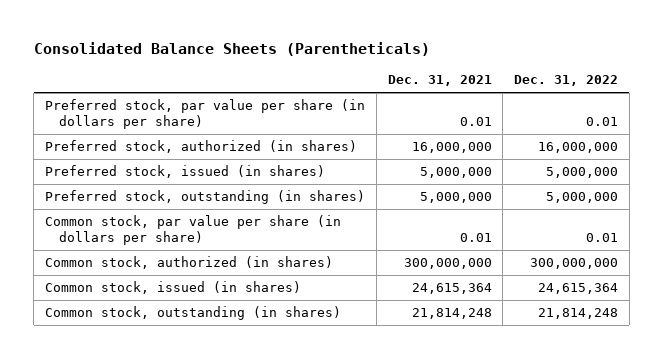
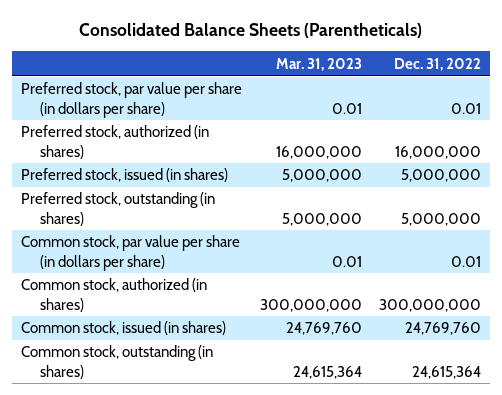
[387,75,492,87] Dec. 31, 2021 -> none
none -> [275,57,362,71] Mar. 31, 2023
[538,283,619,295] 24,615,364 -> [405,322,482,336] 24,769,760
[538,308,619,320] 21,814,248 -> [412,365,482,379] 24,615,364

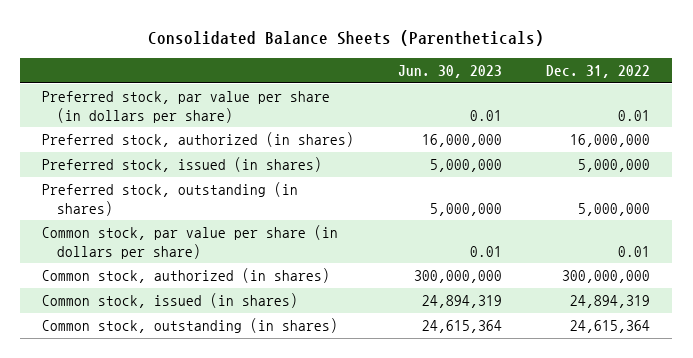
[275,57,362,71] Mar. 31, 2023 -> none
none -> [398,65,503,79] Jun. 30, 2023
[405,322,482,336] 24,769,760 -> [570,295,651,309] 24,894,319

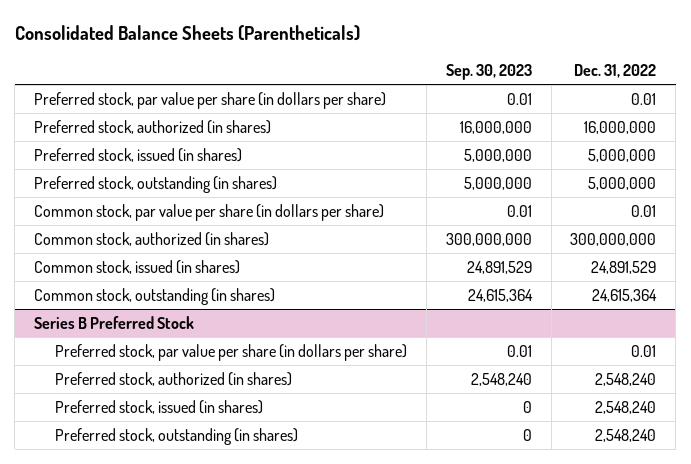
[398,65,503,79] Jun. 30, 2023 -> none
none -> [445,63,532,80] Sep. 30, 2023
[570,295,651,309] 24,894,319 -> [591,261,657,275] 24,891,529
none -> [34,316,195,330] Series B Preferred Stock
none -> [55,344,408,362] Preferred stock, par value per share (in dollars per share)
none -> [55,372,293,387] Preferred stock, authorized (in shares)
none -> [55,400,264,415] Preferred stock, issued (in shares)
none -> [55,428,299,446] Preferred stock, outstanding (in shares)

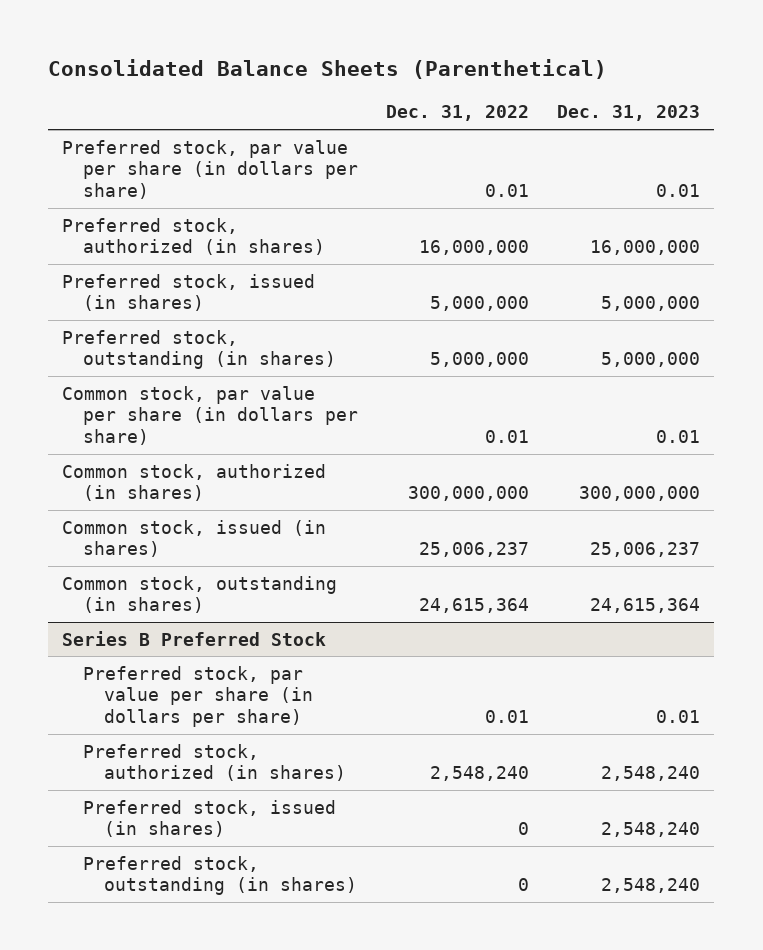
[14,24,360,41] Consolidated Balance Sheets (Parentheticals) -> [48,59,608,80] Consolidated Balance Sheets (Parenthetical)
[445,63,532,80] Sep. 30, 2023 -> none
none -> [557,105,701,122] Dec. 31, 2023
[591,261,657,275] 24,891,529 -> [419,542,530,558] 25,006,237
[595,401,657,415] 2,548,240 -> [518,822,530,836] 0
[595,429,657,443] 2,548,240 -> [518,878,530,892] 0

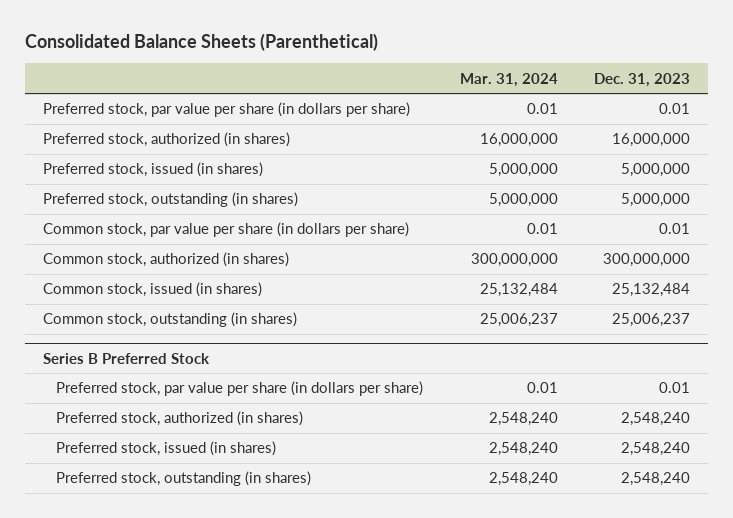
[386,105,530,122] Dec. 31, 2022 -> none
none -> [459,72,558,87] Mar. 31, 2024
[590,542,701,558] 25,006,237 -> [611,283,690,298] 25,132,484
[590,598,701,614] 24,615,364 -> [611,313,690,328] 25,006,237

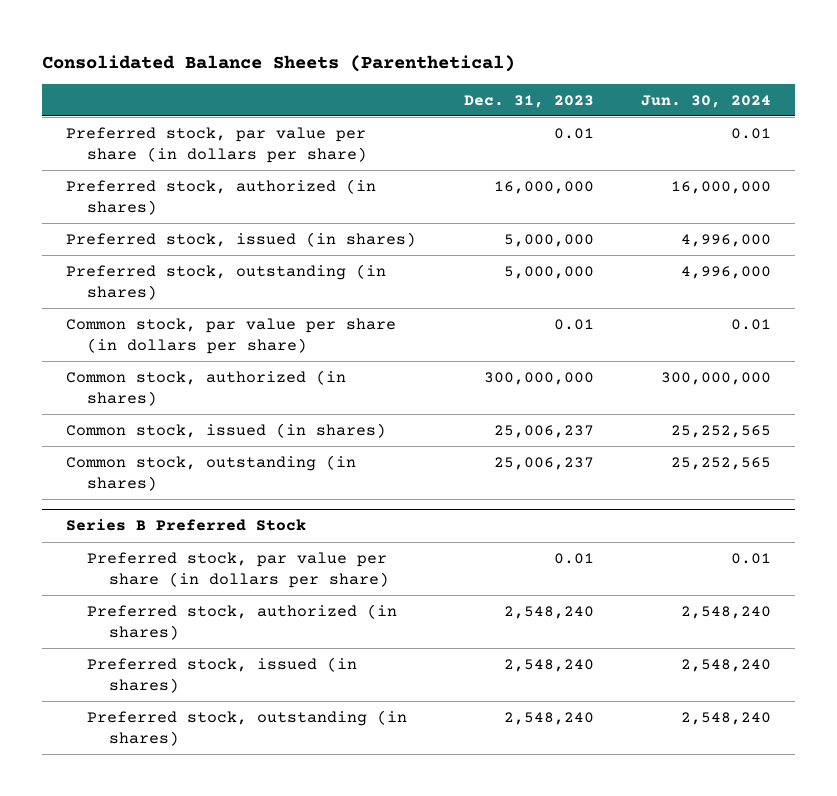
[459,72,558,87] Mar. 31, 2024 -> none
none -> [641,94,772,108] Jun. 30, 2024
[611,283,690,298] 25,132,484 -> [493,424,594,438] 25,006,237

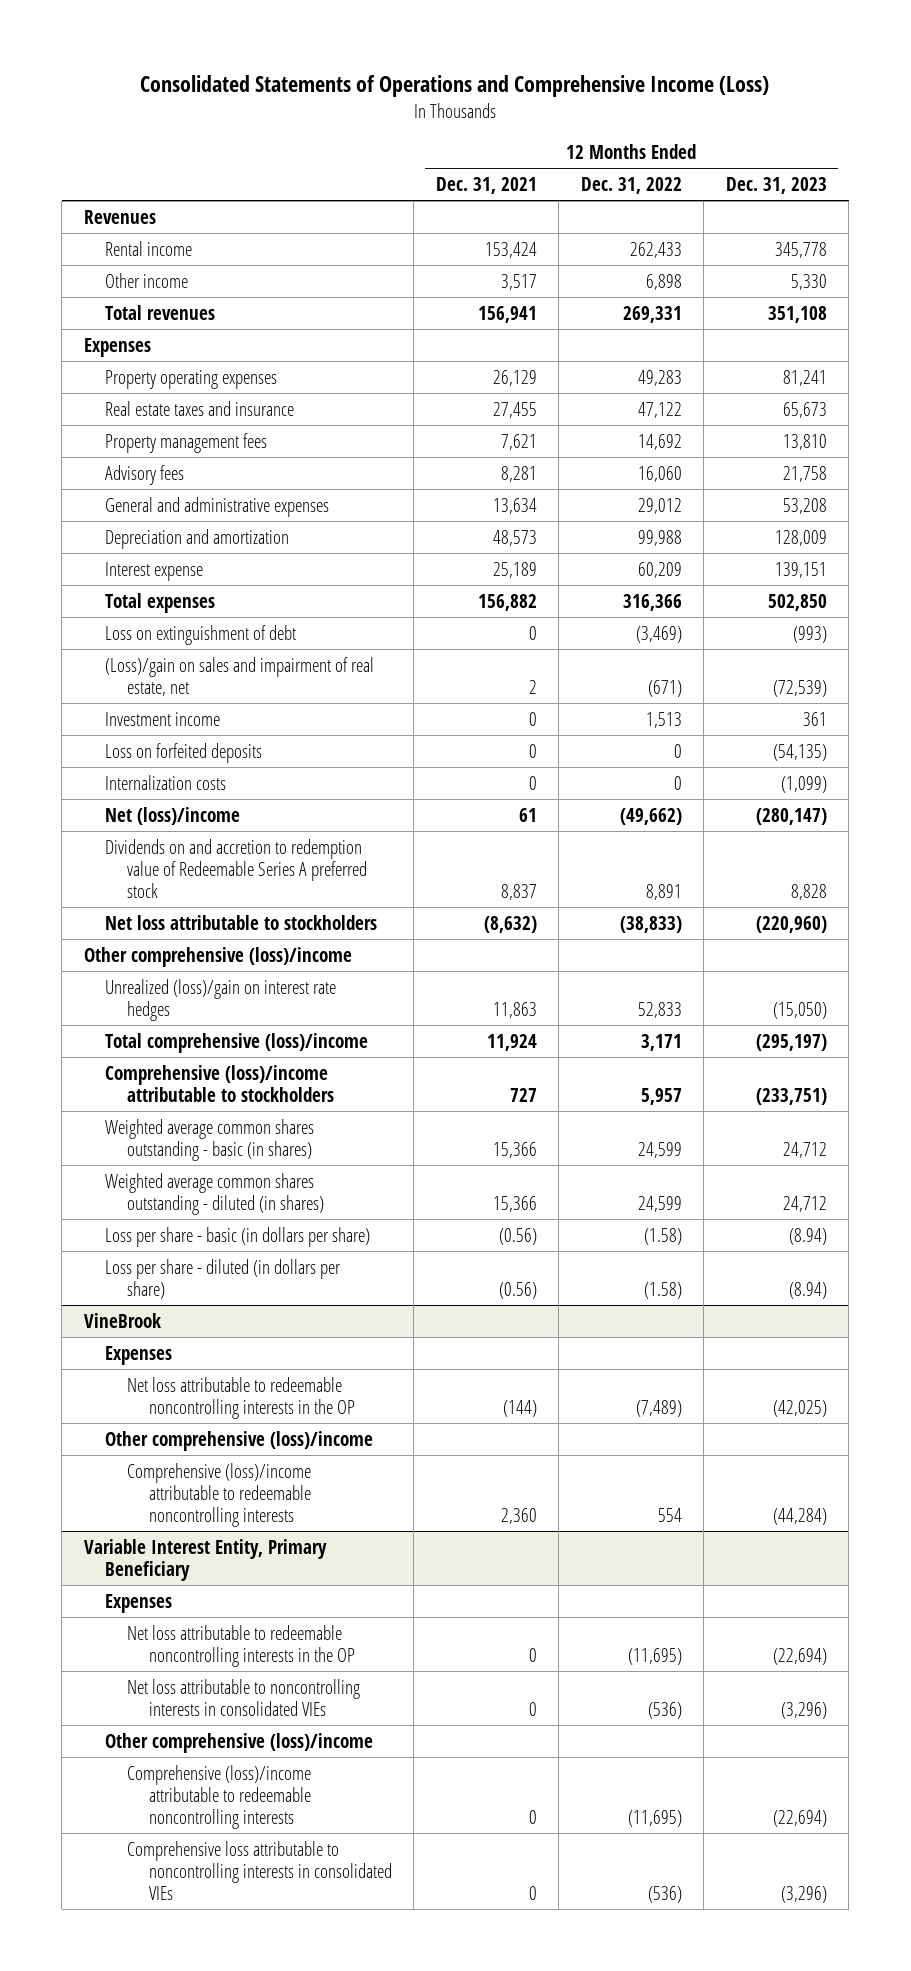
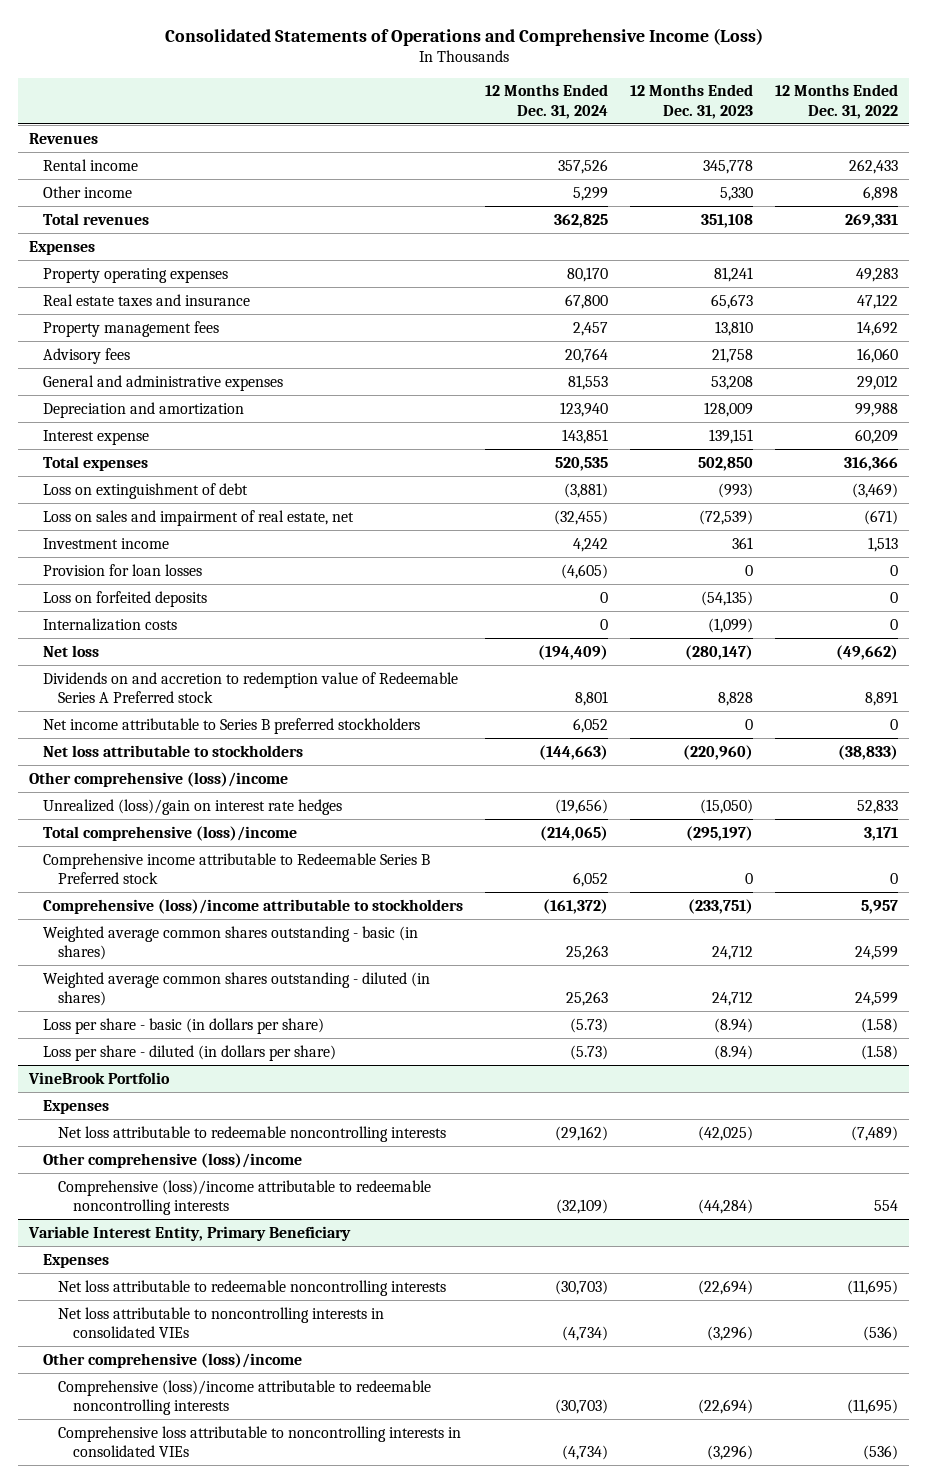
[435,177,537,195] Dec. 31, 2021 -> none
none -> [485,84,609,119] 12 Months Ended Dec. 31, 2024
[105,656,375,696] (Loss)/gain on sales and impairment of real estate, net -> [43,509,355,526] Loss on sales and impairment of real estate, net
none -> [43,563,203,576] Provision for loan losses
[105,806,241,825] Net (loss)/income -> [43,644,100,657] Net loss
[105,838,368,898] Dividends on and accretion to redemption value of Redeemable Series A preferred stock -> [43,671,459,703] Dividends on and accretion to redemption value of Redeemable Series A Preferred stock
none -> [43,717,421,734] Net income attributable to Series B preferred stockholders
none -> [43,852,431,884] Comprehensive income attributable to Redeemable Series B Preferred stock
[83,1312,161,1328] VineBrook -> [27,1071,170,1084] VineBrook Portfolio
[127,1376,355,1419] Net loss attributable to redeemable noncontrolling interests in the OP -> [58,1125,447,1142] Net loss attributable to redeemable noncontrolling interests
[127,1624,355,1667] Net loss attributable to redeemable noncontrolling interests in the OP -> [58,1279,447,1296] Net loss attributable to redeemable noncontrolling interests

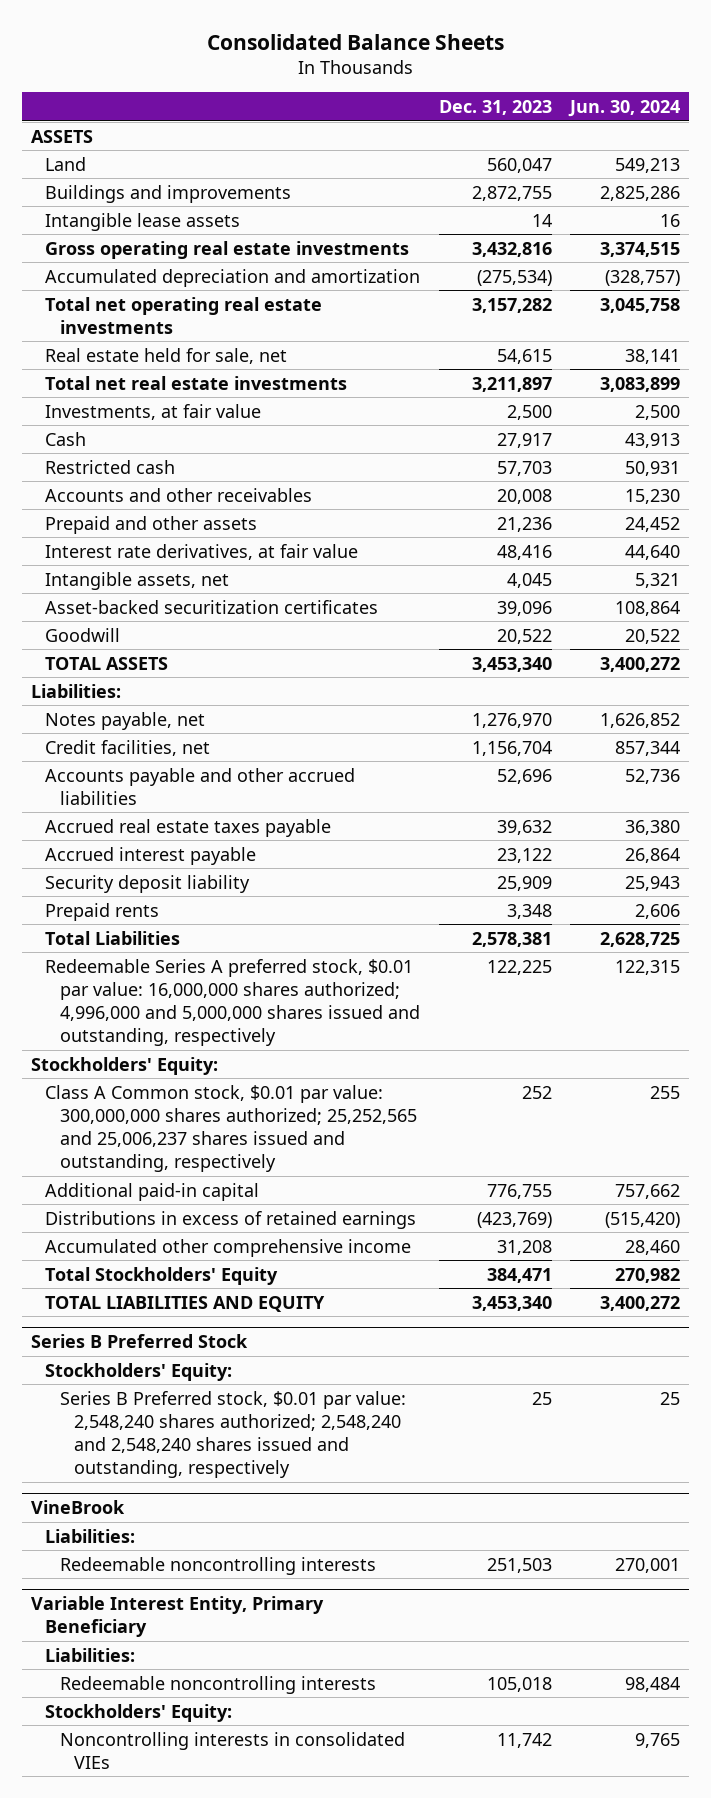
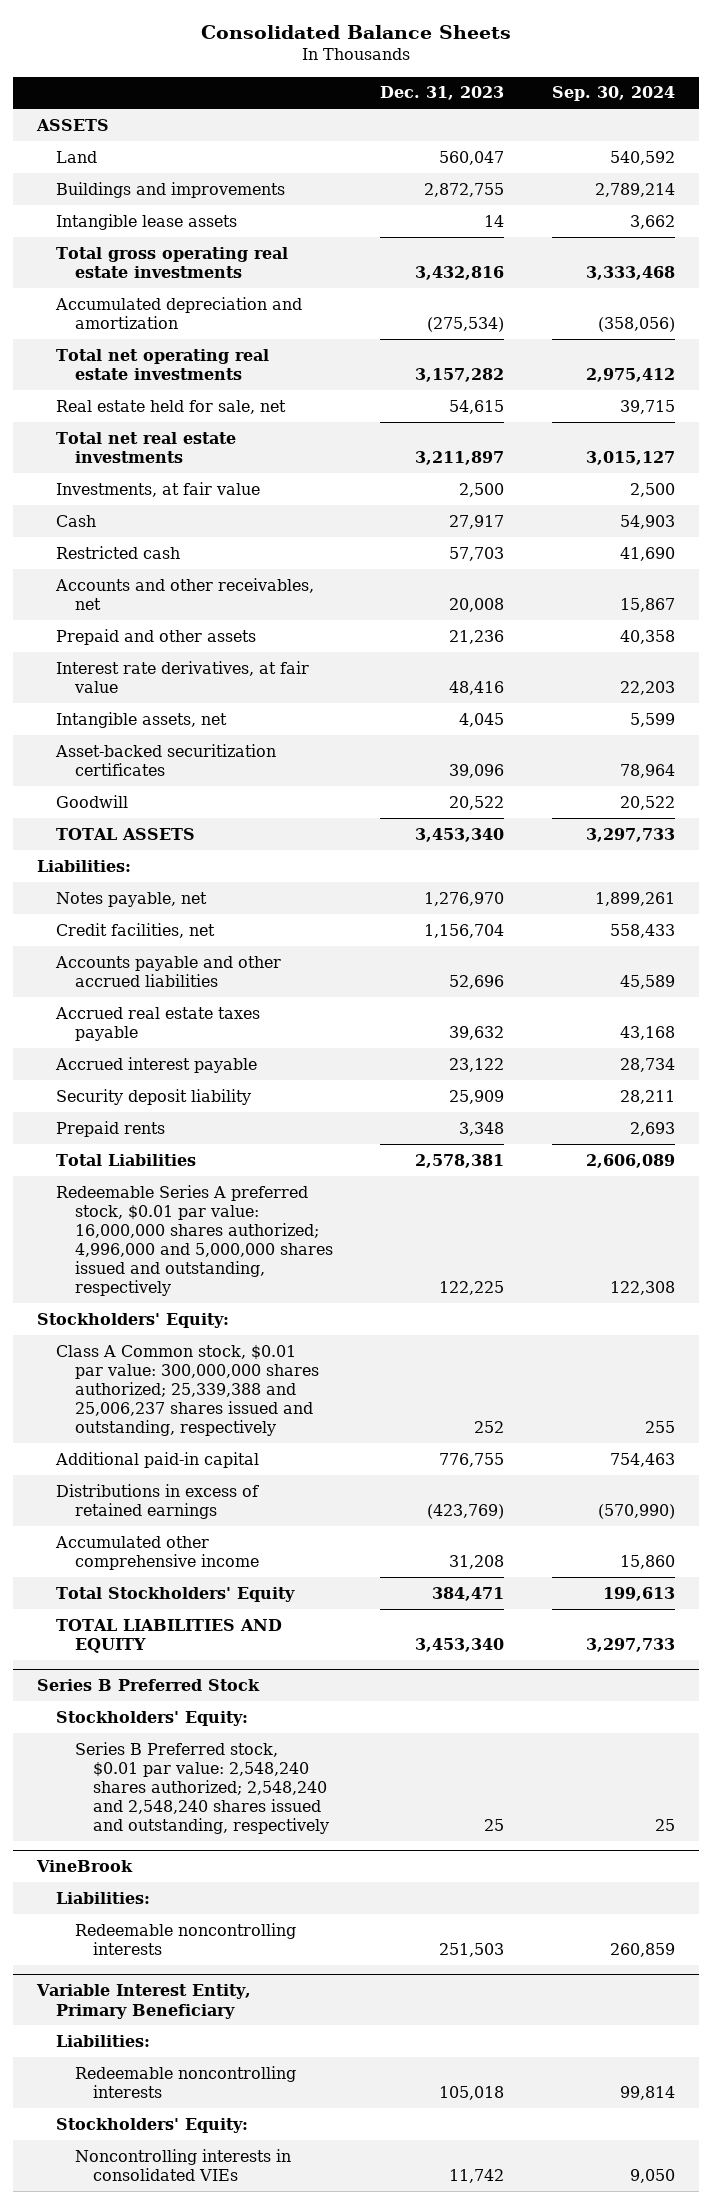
[568,100,681,118] Jun. 30, 2024 -> none
none -> [551,86,675,102] Sep. 30, 2024
[45,240,410,259] Gross operating real estate investments -> [55,246,288,278] Total gross operating real estate investments
[45,487,313,502] Accounts and other receivables -> [54,577,314,610] Accounts and other receivables, net
[45,1084,417,1172] Class A Common stock, $0.01 par value: 300,000,000 shares authorized; 25,252,565 and 25,006,237 shares issued and outstanding, respectively -> [55,1344,319,1437] Class A Common stock, $0.01 par value: 300,000,000 shares authorized; 25,339,388 and 25,006,237 shares issued and outstanding, respectively

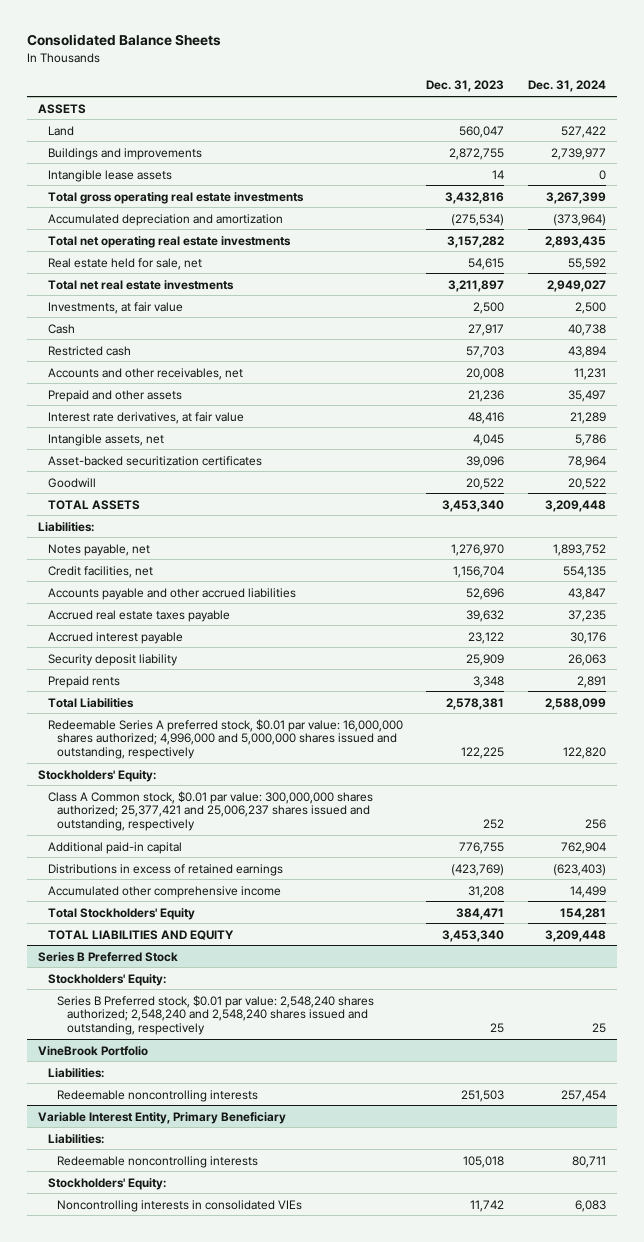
[551,86,675,102] Sep. 30, 2024 -> none
none -> [527,80,606,93] Dec. 31, 2024
[55,1344,319,1437] Class A Common stock, $0.01 par value: 300,000,000 shares authorized; 25,339,388 and 25,006,237 shares issued and outstanding, respectively -> [47,790,373,832] Class A Common stock, $0.01 par value: 300,000,000 shares authorized; 25,377,421 and 25,006,237 shares issued and outstanding, respectively
[36,1860,134,1873] VineBrook -> [38,1045,149,1056] VineBrook Portfolio

